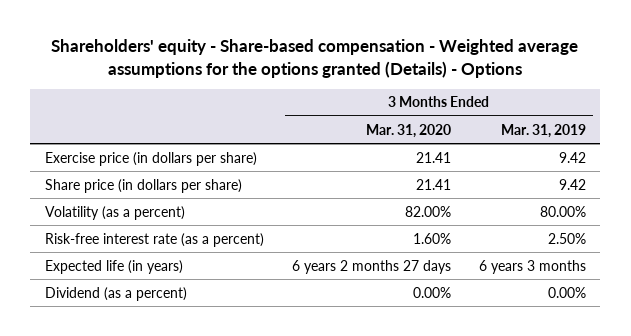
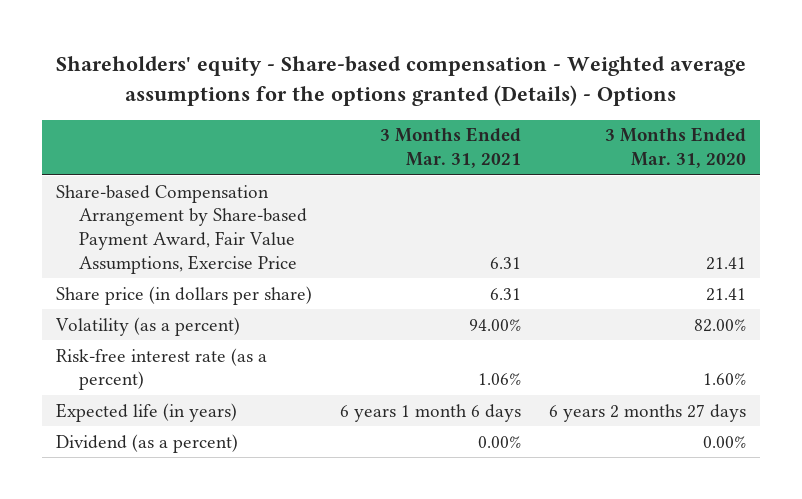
[501,123,587,138] Mar. 31, 2019 -> none
none -> [380,127,522,169] 3 Months Ended Mar. 31, 2021
[44,151,257,166] Exercise price (in dollars per share) -> [55,184,307,274] Share-based Compensation Arrangement by Share-based Payment Award, Fair Value Assumptions, Exercise Price

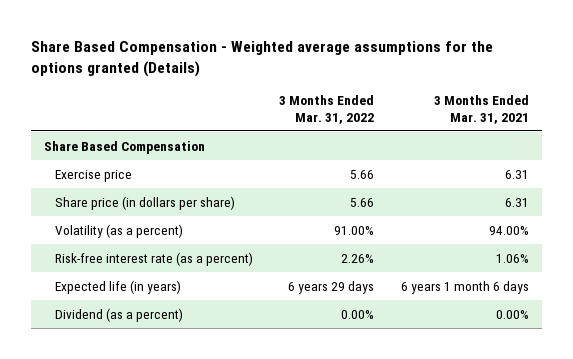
[56,56,747,106] Shareholders' equity - Share-based compensation - Weighted average assumptions for the options granted (Details) - Options -> [31,40,494,77] Share Based Compensation - Weighted average assumptions for the options granted (Details)
[605,127,747,169] 3 Months Ended Mar. 31, 2020 -> none
none -> [279,94,375,124] 3 Months Ended Mar. 31, 2022
none -> [44,140,206,154] Share Based Compensation
[55,184,307,274] Share-based Compensation Arrangement by Share-based Payment Award, Fair Value Assumptions, Exercise Price -> [54,169,132,182] Exercise price

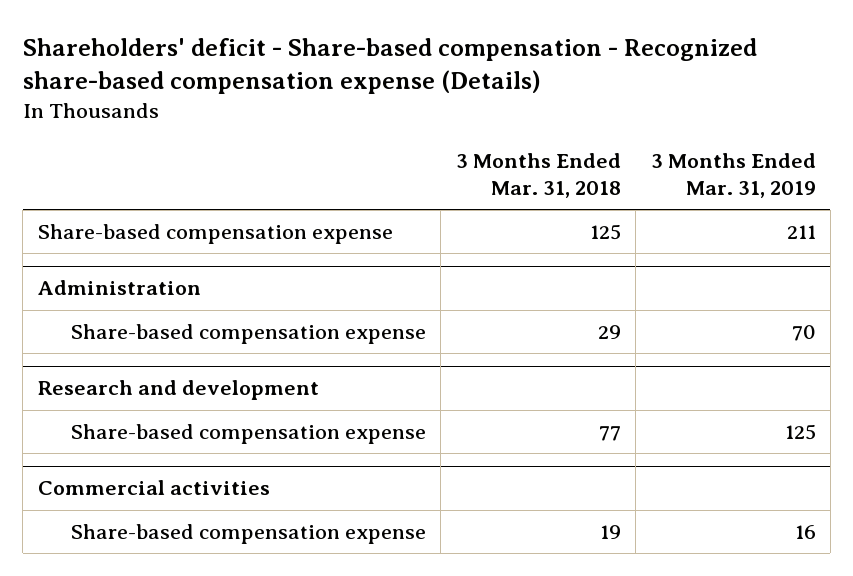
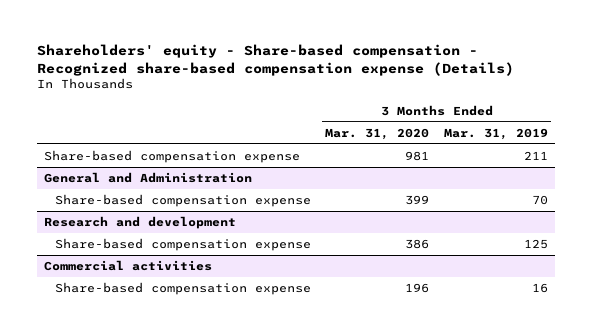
[22,37,757,94] Shareholders' deficit - Share-based compensation - Recognized share-based compensation expense (Details) -> [37,44,515,76] Shareholders' equity - Share-based compensation - Recognized share-based compensation expense (Details)
[455,153,621,199] 3 Months Ended Mar. 31, 2018 -> none
none -> [325,127,430,140] Mar. 31, 2020
[37,280,201,296] Administration -> [44,171,253,183] General and Administration

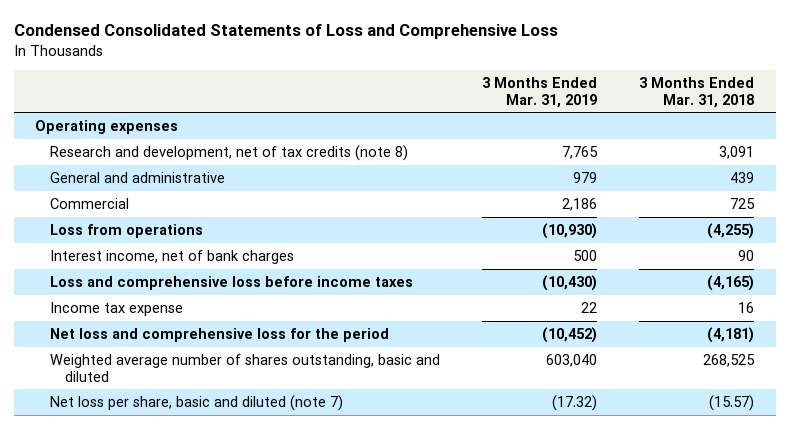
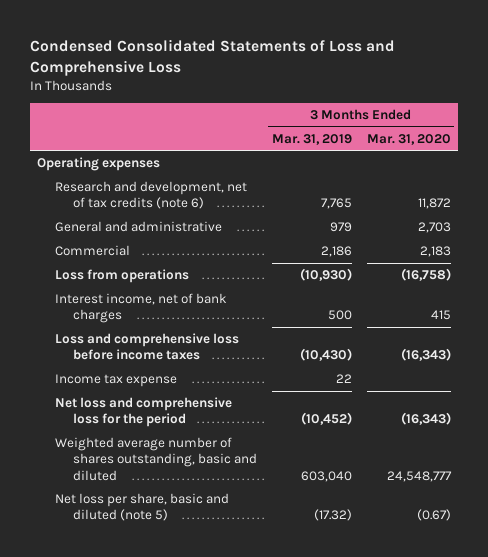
[639,76,755,108] 3 Months Ended Mar. 31, 2018 -> none
none -> [366,133,451,145] Mar. 31, 2020
[49,144,408,161] Research and development, net of tax credits (note 8) -> [55,181,248,210] Research and development, net of tax credits (note 6)
[49,394,343,411] Net loss per share, basic and diluted (note 7) -> [55,493,230,522] Net loss per share, basic and diluted (note 5)

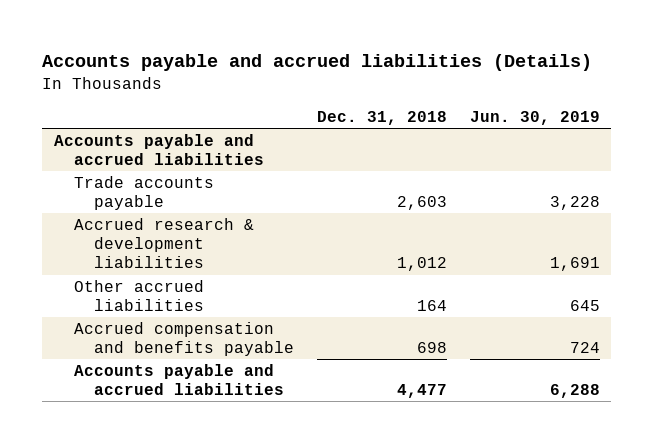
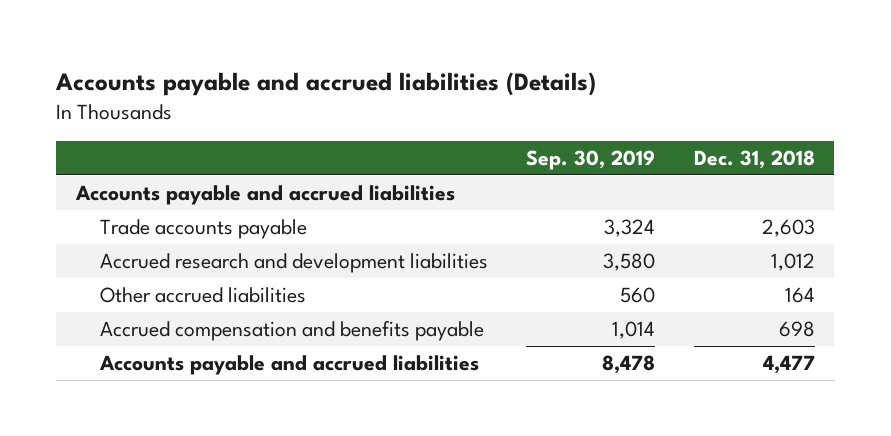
[469,110,600,125] Jun. 30, 2019 -> none
none -> [526,150,656,171] Sep. 30, 2019
[73,217,254,269] Accrued research & development liabilities -> [99,253,488,274] Accrued research and development liabilities

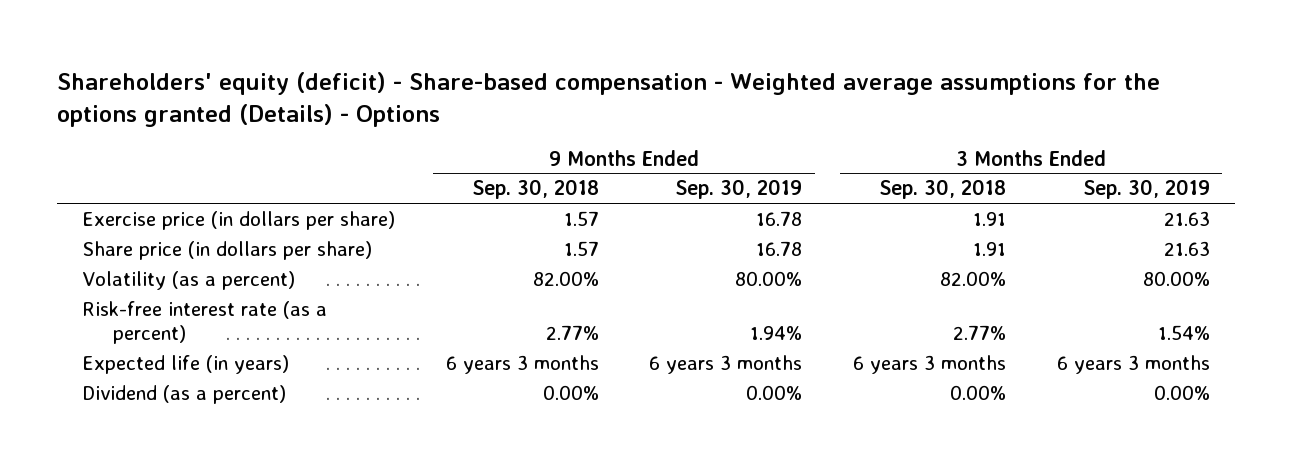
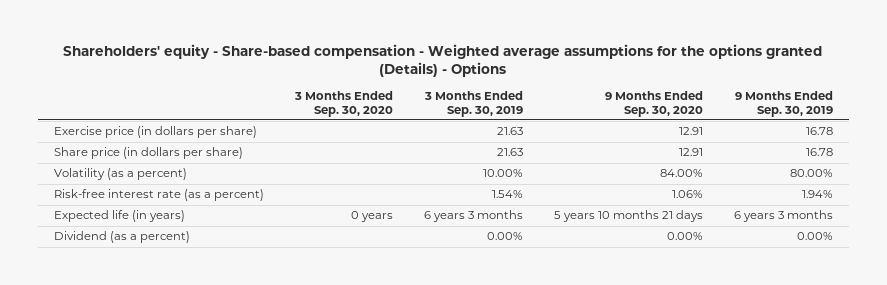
[56,71,1160,128] Shareholders' equity (deficit) - Share-based compensation - Weighted average assumptions for the options granted (Details) - Options -> [63,44,823,77] Shareholders' equity - Share-based compensation - Weighted average assumptions for the options granted (Details) - Options
[471,179,599,200] Sep. 30, 2018 -> none
[878,179,1006,200] Sep. 30, 2018 -> none
none -> [293,90,393,117] 3 Months Ended Sep. 30, 2020
none -> [605,90,704,117] 9 Months Ended Sep. 30, 2020
[1142,271,1210,287] 80.00% -> [482,169,523,178] 10.00%

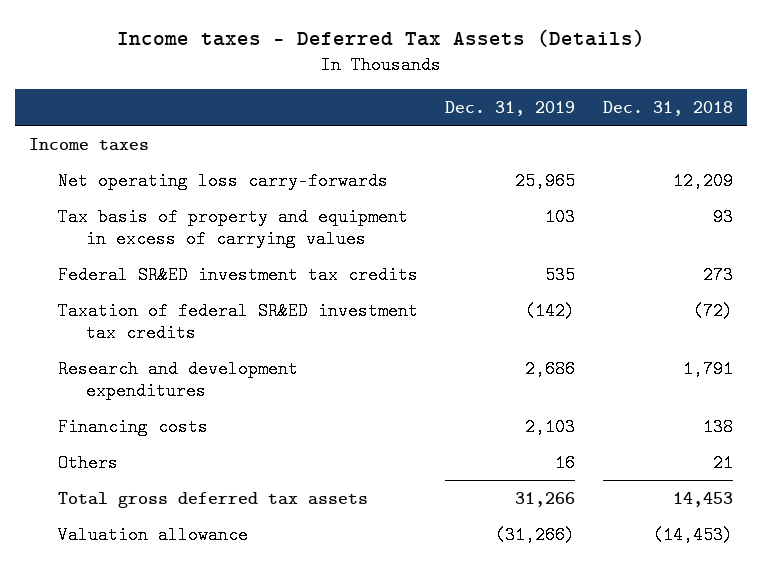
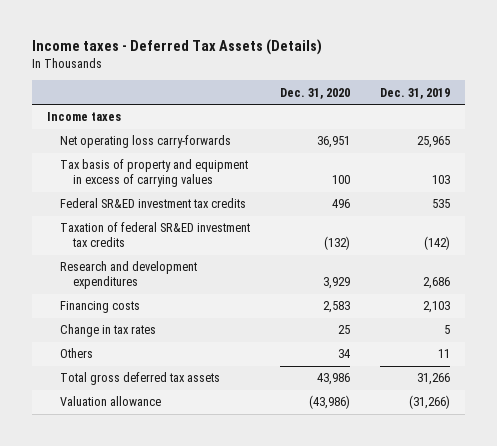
[602,100,733,116] Dec. 31, 2018 -> none
none -> [279,87,350,99] Dec. 31, 2020
none -> [59,324,156,338] Change in tax rates
[555,453,576,472] 16 -> [437,349,450,359] 11

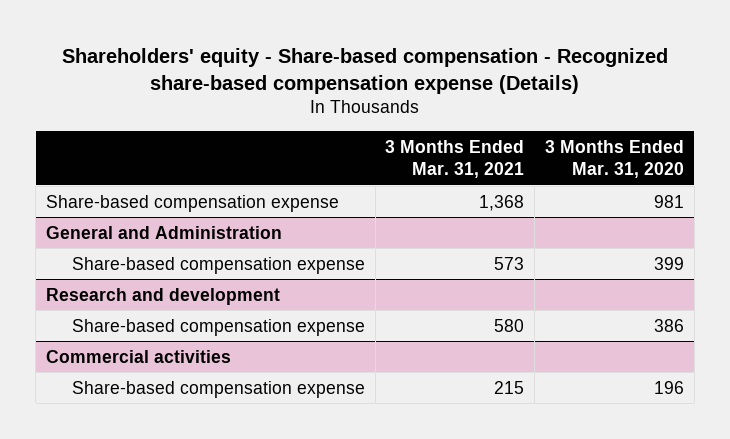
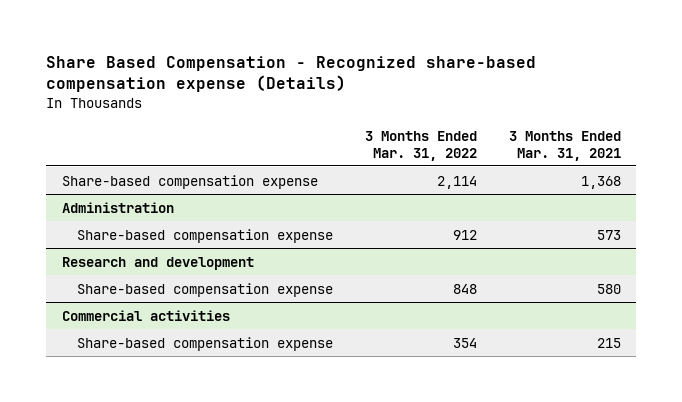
[61,47,668,94] Shareholders' equity - Share-based compensation - Recognized share-based compensation expense (Details) -> [45,55,536,93] Share Based Compensation - Recognized share-based compensation expense (Details)
[544,139,684,179] 3 Months Ended Mar. 31, 2020 -> none
none -> [364,130,477,161] 3 Months Ended Mar. 31, 2022
[45,225,282,239] General and Administration -> [61,201,174,213] Administration

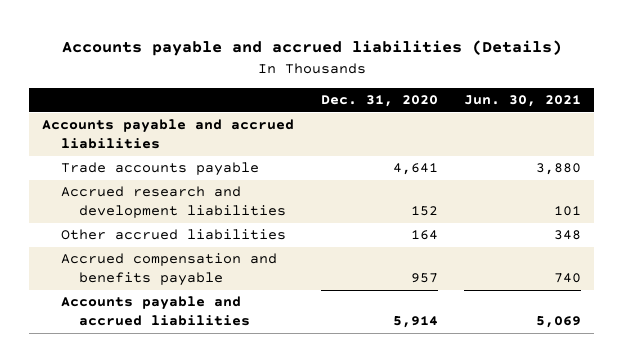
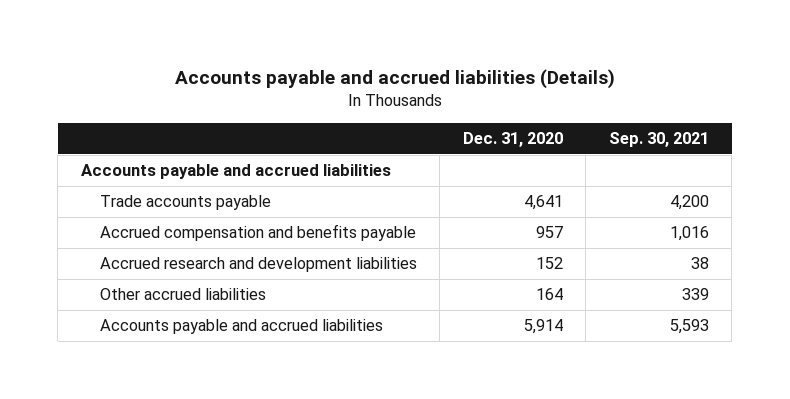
[464,94,582,107] Jun. 30, 2021 -> none
none -> [608,132,709,148] Sep. 30, 2021
[60,253,277,287] Accrued compensation and benefits payable -> [99,224,416,242] Accrued compensation and benefits payable

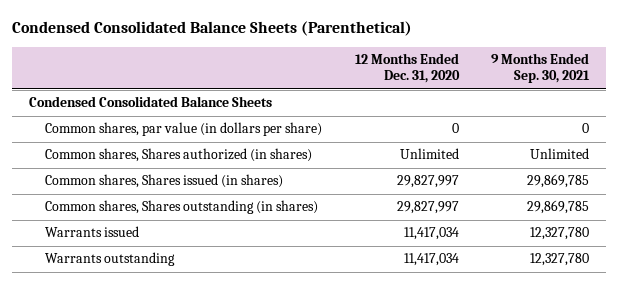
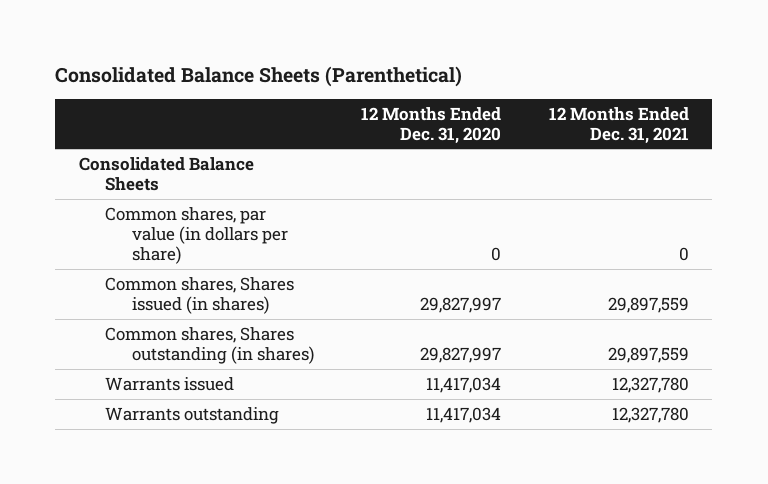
[12,21,413,37] Condensed Consolidated Balance Sheets (Parenthetical) -> [55,65,463,87] Consolidated Balance Sheets (Parenthetical)
[491,53,591,84] 9 Months Ended Sep. 30, 2021 -> none
none -> [548,106,689,144] 12 Months Ended Dec. 31, 2021
[28,96,272,108] Condensed Consolidated Balance Sheets -> [78,157,254,191] Consolidated Balance Sheets
[44,148,312,163] Common shares, Shares authorized (in shares) -> none

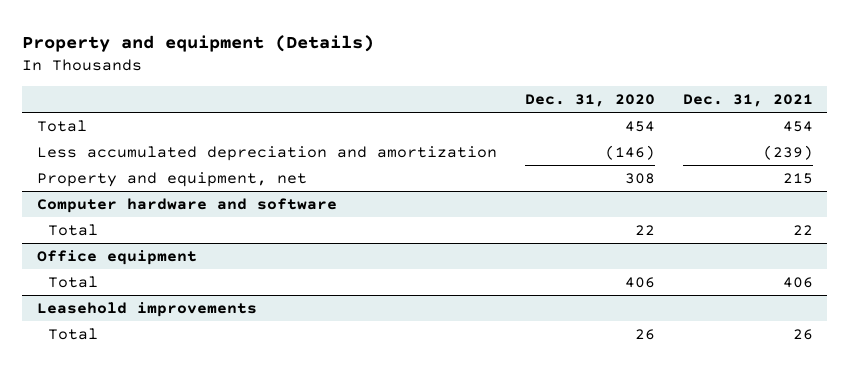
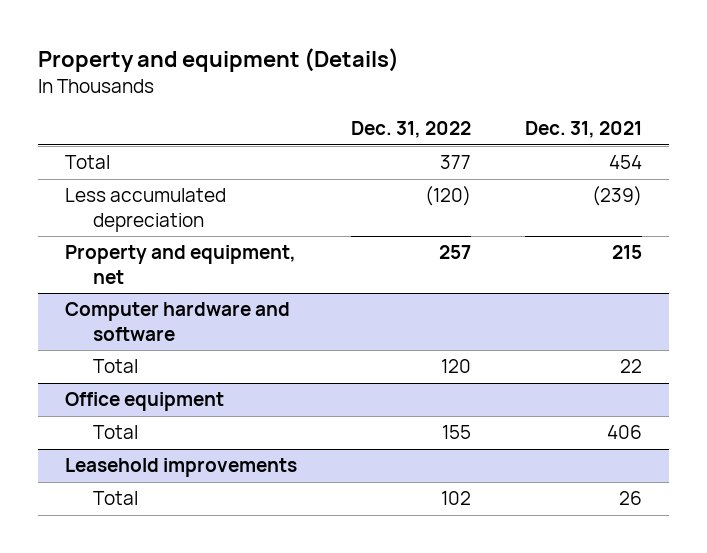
[524,93,655,107] Dec. 31, 2020 -> none
none -> [350,121,471,139] Dec. 31, 2022
[36,145,497,161] Less accumulated depreciation and amortization -> [64,188,226,232] Less accumulated depreciation

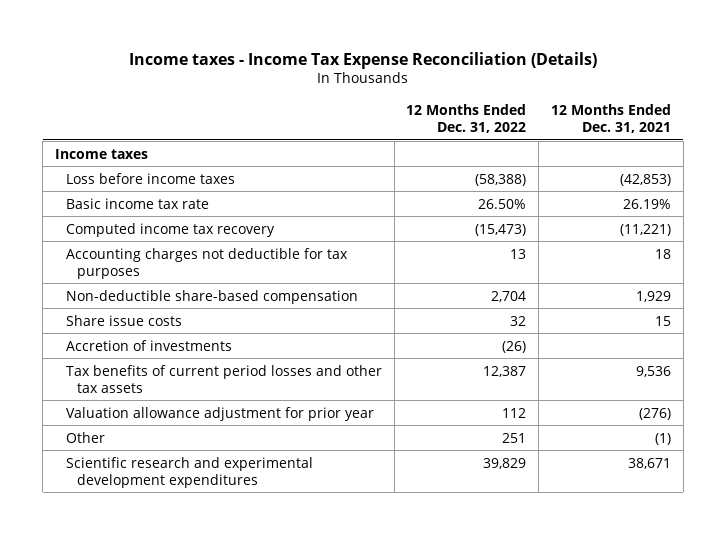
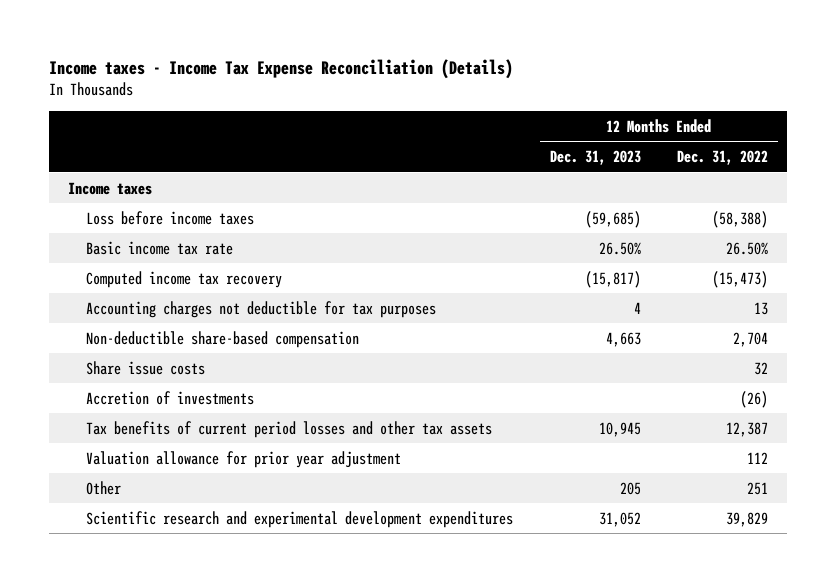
[550,103,671,133] 12 Months Ended Dec. 31, 2021 -> none
none -> [549,150,641,166] Dec. 31, 2023
[66,406,375,421] Valuation allowance adjustment for prior year -> [85,450,401,468] Valuation allowance for prior year adjustment

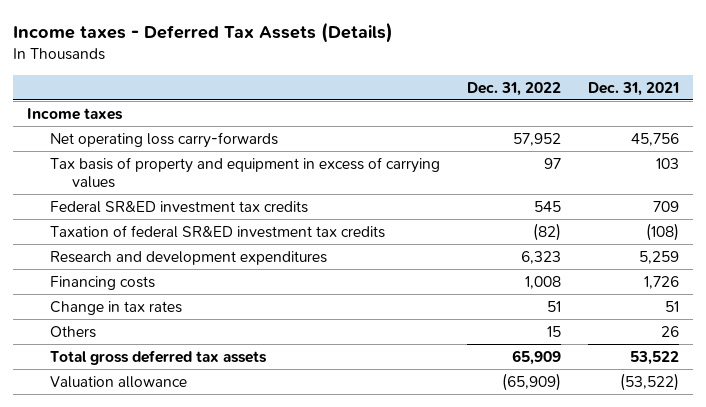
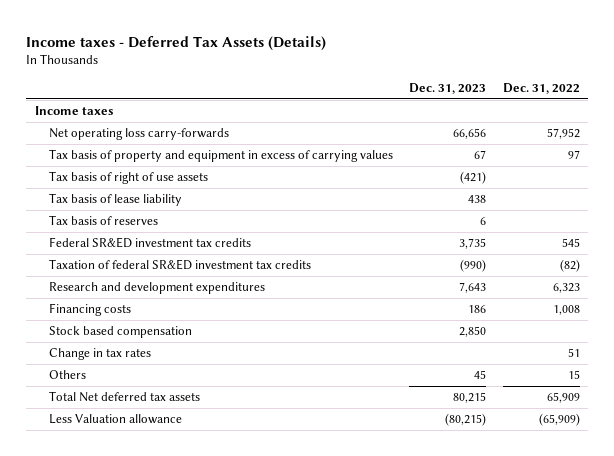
[588,81,680,96] Dec. 31, 2021 -> none
none -> [409,83,487,95] Dec. 31, 2023
none -> [48,171,208,185] Tax basis of right of use assets
none -> [48,193,182,207] Tax basis of lease liability
none -> [48,215,158,226] Tax basis of reserves
none -> [48,326,192,339] Stock based compensation
[49,349,267,365] Total gross deferred tax assets -> [48,391,200,403] Total Net deferred tax assets
[49,375,187,388] Valuation allowance -> [48,414,182,425] Less Valuation allowance

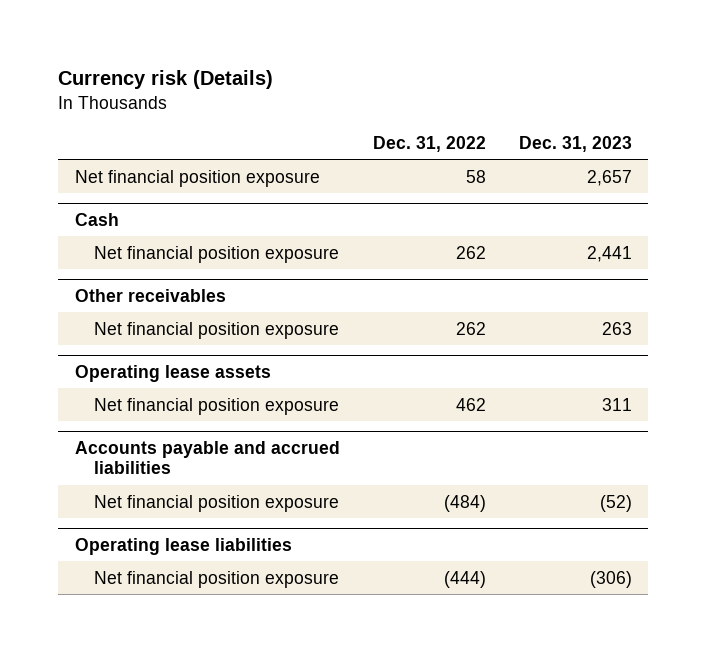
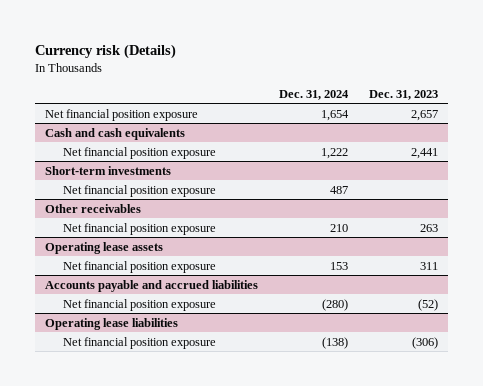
[372,135,486,152] Dec. 31, 2022 -> none
none -> [279,89,350,100] Dec. 31, 2024
[74,212,119,226] Cash -> [45,127,186,140] Cash and cash equivalents
none -> [45,165,172,175] Short-term investments
none -> [62,184,216,197] Net financial position exposure

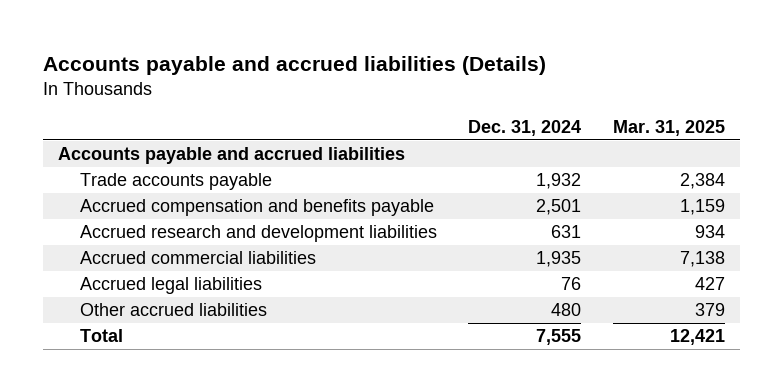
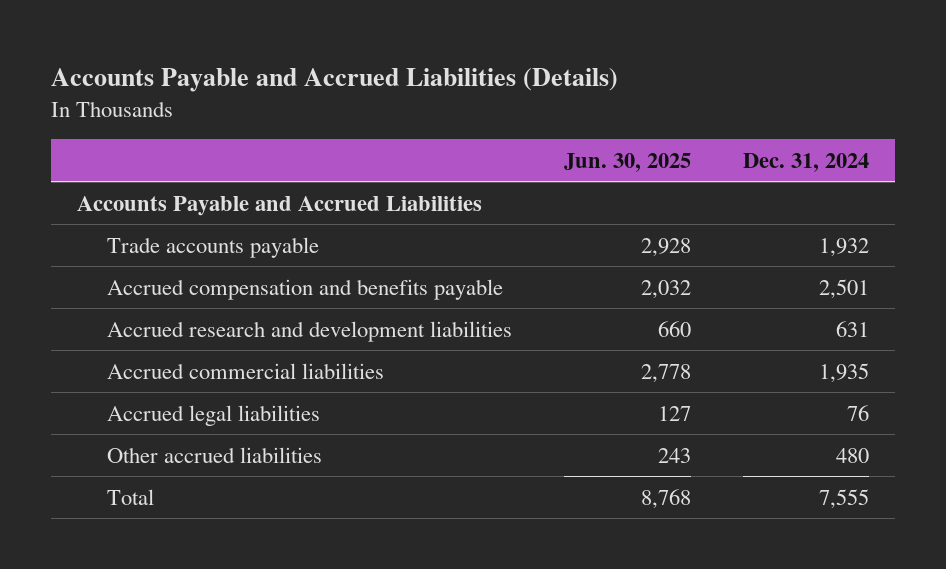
[42,55,546,75] Accounts payable and accrued liabilities (Details) -> [51,68,619,93] Accounts Payable and Accrued Liabilities (Details)
[612,119,725,136] Mar. 31, 2025 -> none
none -> [563,152,691,172] Jun. 30, 2025
[58,147,406,165] Accounts payable and accrued liabilities -> [77,195,483,216] Accounts Payable and Accrued Liabilities

